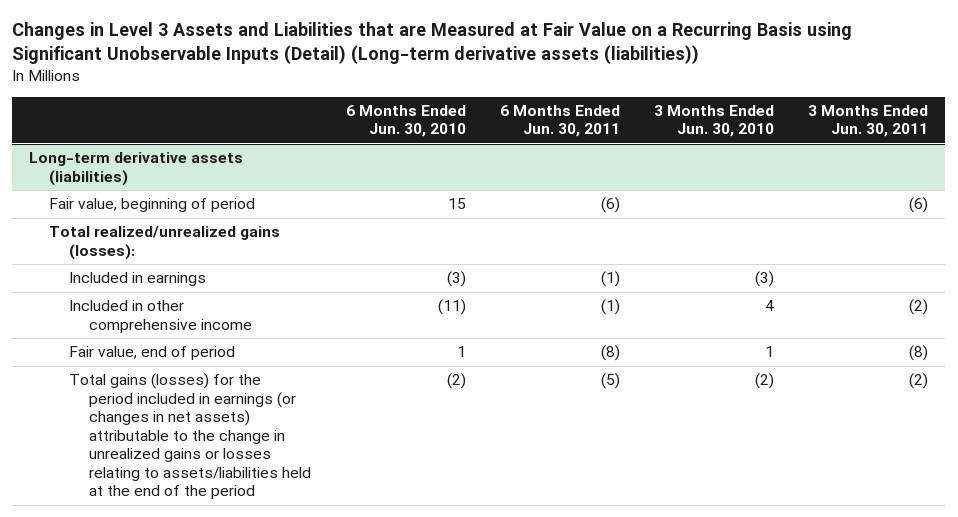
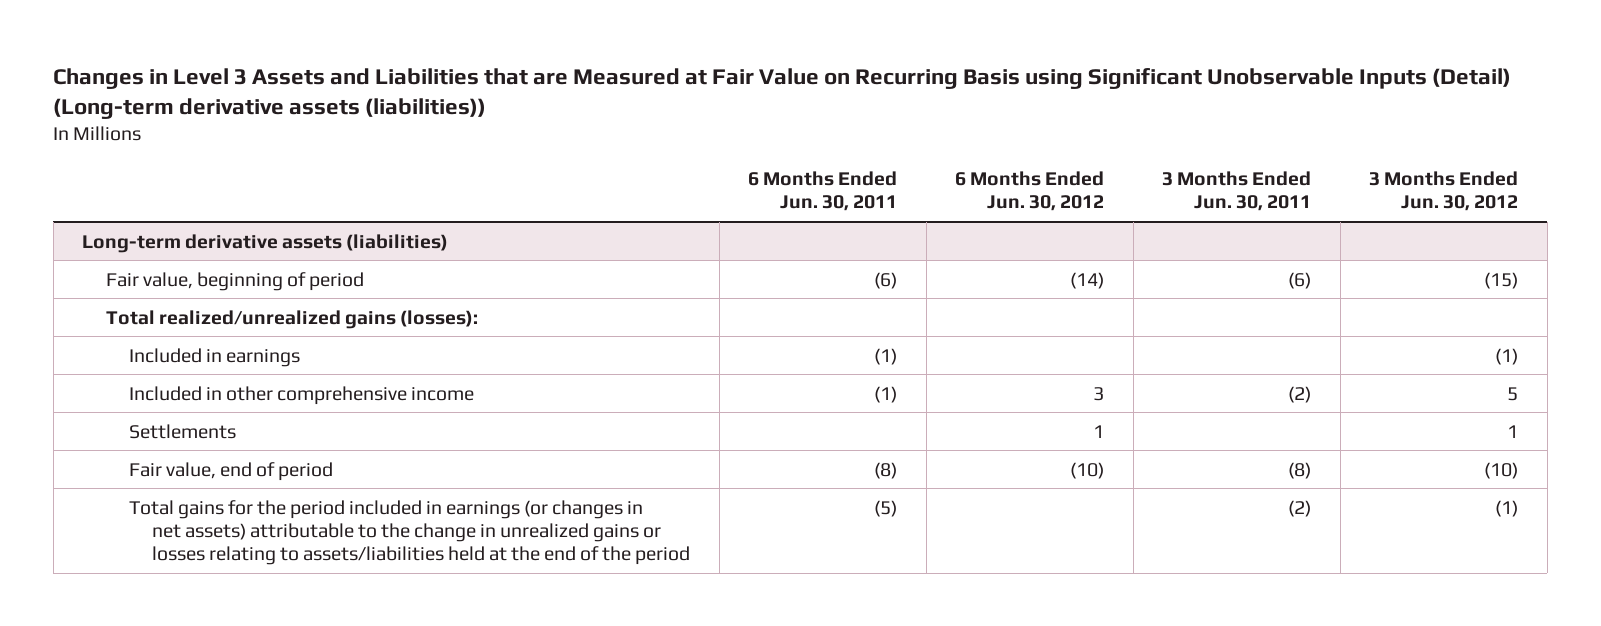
[12,22,853,65] Changes in Level 3 Assets and Liabilities that are Measured at Fair Value on a Recurring Basis using Significant Unobservable Inputs (Detail) (Long-term derivative assets (liabilities)) -> [53,67,1512,119] Changes in Level 3 Assets and Liabilities that are Measured at Fair Value on Recurring Basis using Significant Unobservable Inputs (Detail) (Long-term derivative assets (liabilities))
[345,104,466,138] 6 Months Ended Jun. 30, 2010 -> none
[654,104,775,138] 3 Months Ended Jun. 30, 2010 -> none
none -> [955,171,1105,212] 6 Months Ended Jun. 30, 2012
none -> [1369,171,1519,212] 3 Months Ended Jun. 30, 2012
none -> [128,423,236,439] Settlements
[69,373,312,500] Total gains (losses) for the period included in earnings (or changes in net assets) attributable to the change in unrealized gains or losses relating to assets/liabilities held at the end of the period -> [128,499,690,566] Total gains for the period included in earnings (or changes in net assets) attributable to the change in unrealized gains or losses relating to assets/liabilities held at the end of the period

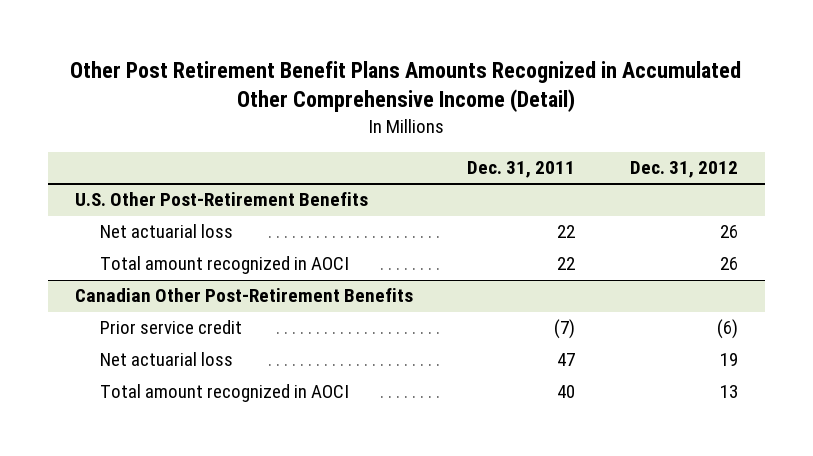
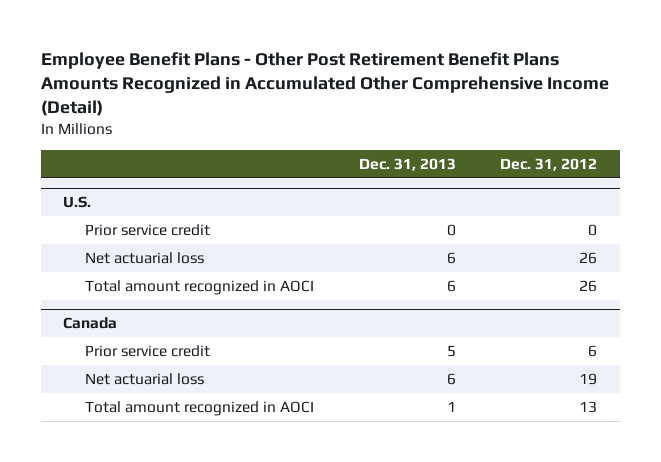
[70,60,742,113] Other Post Retirement Benefit Plans Amounts Recognized in Accumulated Other Comprehensive Income (Detail) -> [40,52,609,117] Employee Benefit Plans - Other Post Retirement Benefit Plans Amounts Recognized in Accumulated Other Comprehensive Income (Detail)
[467,161,576,179] Dec. 31, 2011 -> none
none -> [358,157,456,171] Dec. 31, 2013
[75,192,369,207] U.S. Other Post-Retirement Benefits -> none
none -> [63,196,92,209] U.S.
none -> [85,224,211,237] Prior service credit
[75,288,414,303] Canadian Other Post-Retirement Benefits -> none
none -> [63,317,118,330] Canada
[716,319,738,340] (6) -> [588,345,598,358] 6

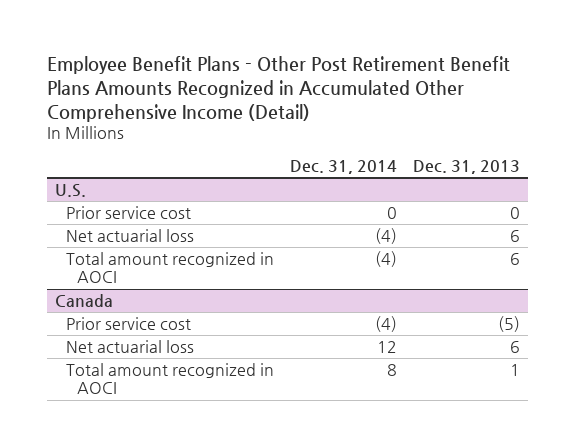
[500,157,598,171] Dec. 31, 2012 -> none
none -> [290,159,398,174] Dec. 31, 2014
[85,224,211,237] Prior service credit -> [65,206,191,220] Prior service cost
[85,345,211,358] Prior service credit -> [65,317,191,331] Prior service cost
[446,345,456,358] 5 -> [498,316,521,333] (5)

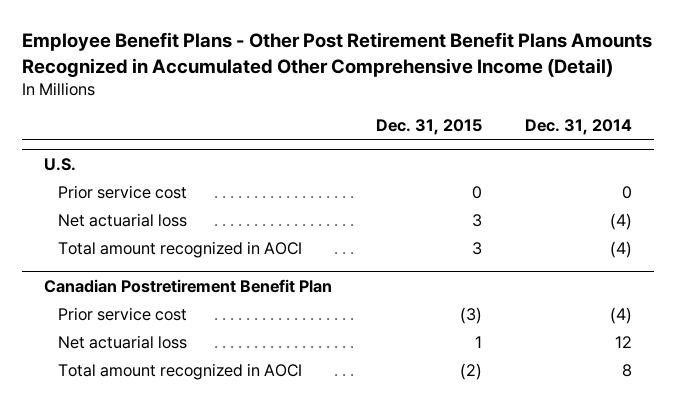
[413,159,521,174] Dec. 31, 2013 -> none
none -> [375,119,482,136] Dec. 31, 2015
[54,294,113,308] Canada -> [43,278,332,293] Canadian Postretirement Benefit Plan

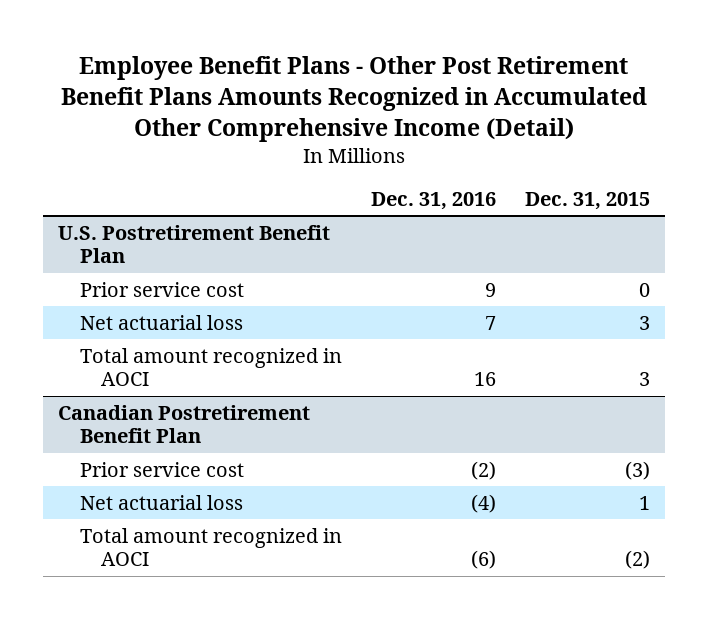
[525,119,633,136] Dec. 31, 2014 -> none
none -> [370,191,496,210] Dec. 31, 2016
[43,157,76,171] U.S. -> [58,224,331,264] U.S. Postretirement Benefit Plan

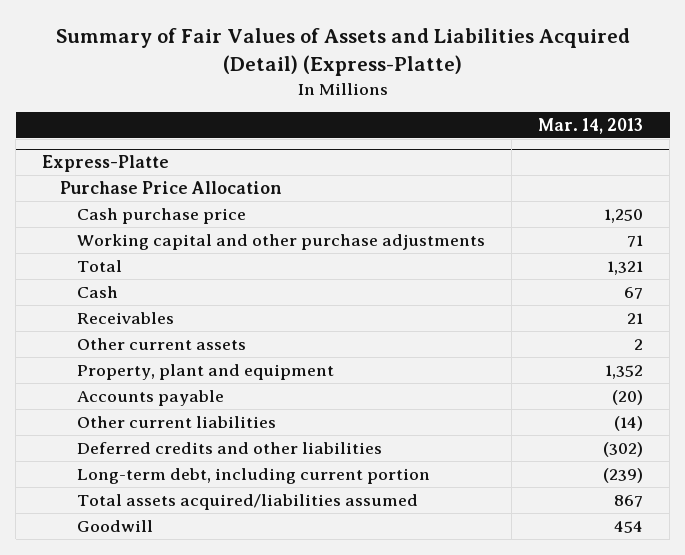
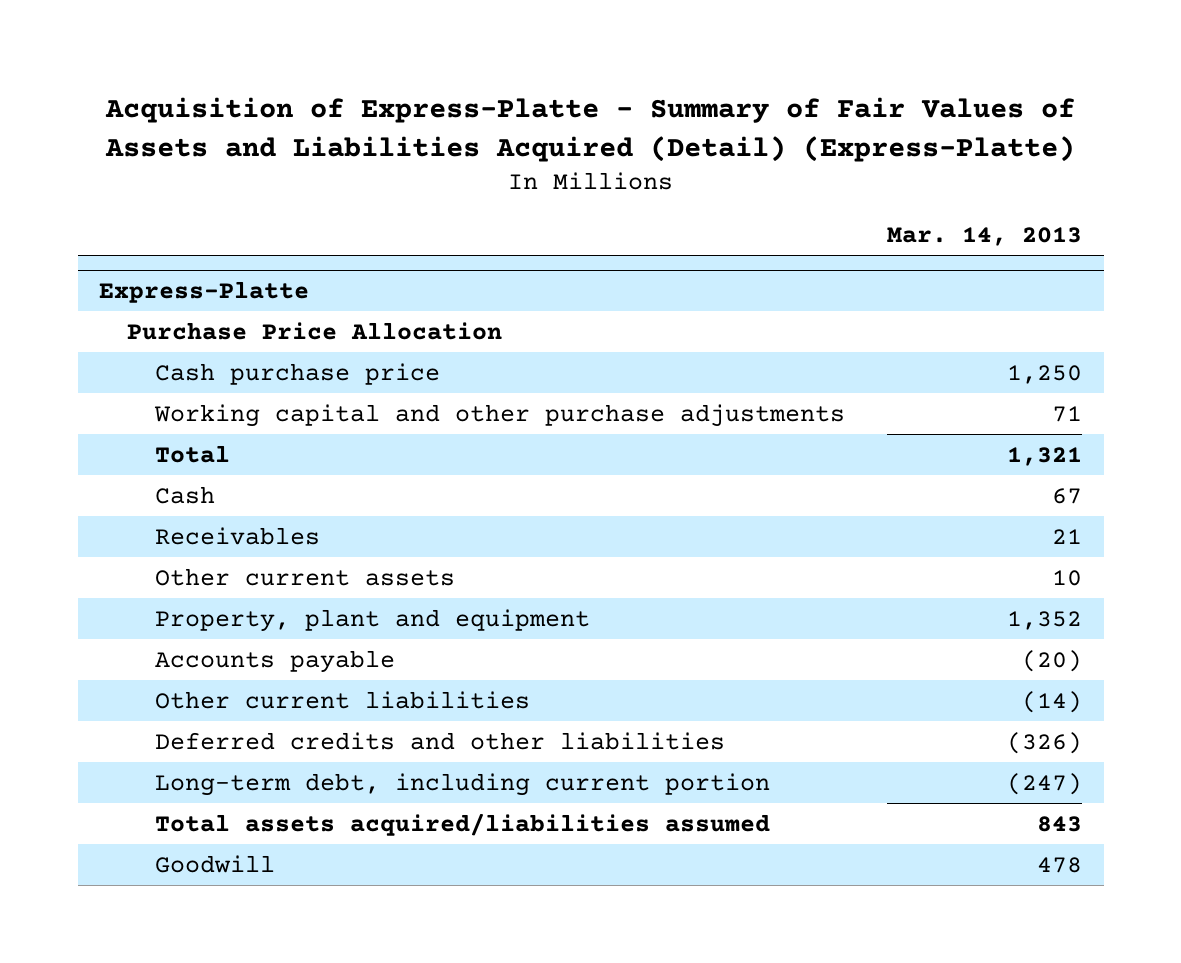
[55,28,630,76] Summary of Fair Values of Assets and Liabilities Acquired (Detail) (Express-Platte) -> [104,96,1075,162] Acquisition of Express-Platte - Summary of Fair Values of Assets and Liabilities Acquired (Detail) (Express-Platte)
[634,338,644,350] 2 -> [1052,569,1083,586] 10
[603,441,644,457] (302) -> [1007,731,1083,754] (326)
[603,467,644,483] (239) -> [1007,772,1083,795] (247)
[614,494,644,507] 867 -> [1037,815,1083,832] 843
[614,520,644,533] 454 -> [1037,856,1083,873] 478

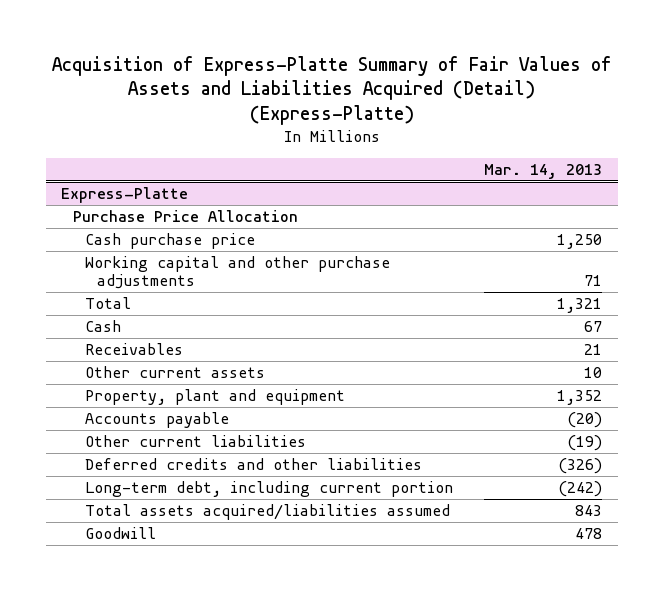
[104,96,1075,162] Acquisition of Express-Platte - Summary of Fair Values of Assets and Liabilities Acquired (Detail) (Express-Platte) -> [51,55,612,126] Acquisition of Express-Platte Summary of Fair Values of Assets and Liabilities Acquired (Detail) (Express-Platte)
[1022,690,1083,713] (14) -> [567,434,603,451] (19)
[1007,772,1083,795] (247) -> [558,480,603,497] (242)

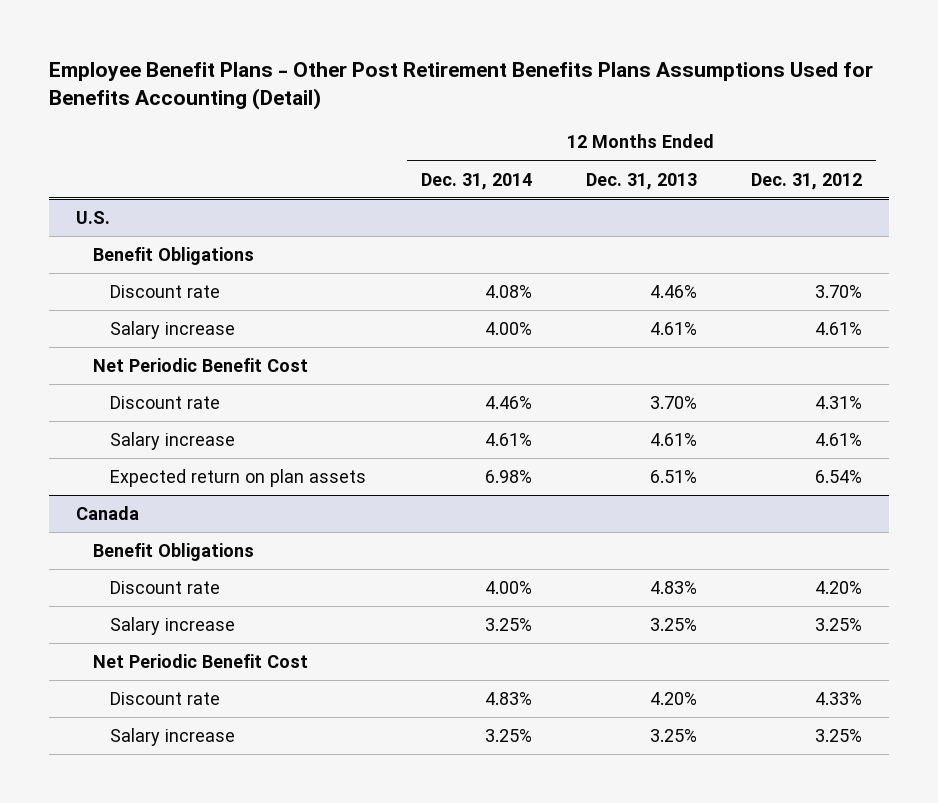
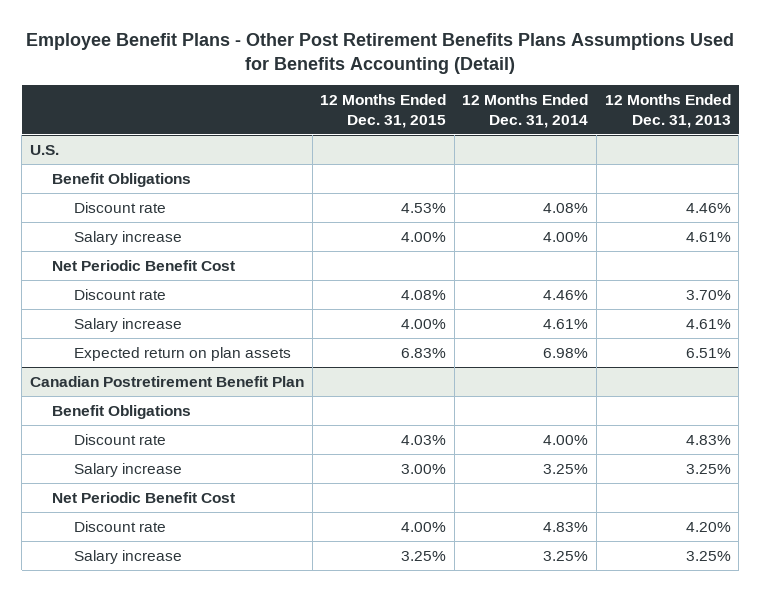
[751,172,863,190] Dec. 31, 2012 -> none
none -> [320,94,447,128] 12 Months Ended Dec. 31, 2015
[75,506,139,521] Canada -> [29,375,304,387] Canadian Postretirement Benefit Plan

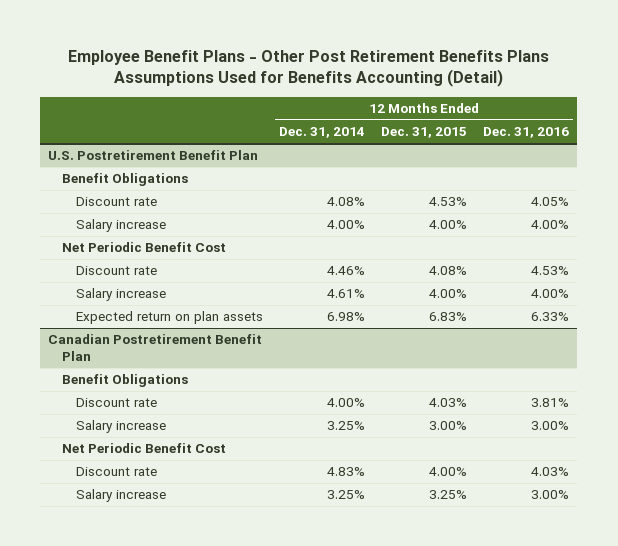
[604,94,731,128] 12 Months Ended Dec. 31, 2013 -> none
none -> [483,127,570,139] Dec. 31, 2016
[29,144,59,155] U.S. -> [48,150,259,161] U.S. Postretirement Benefit Plan

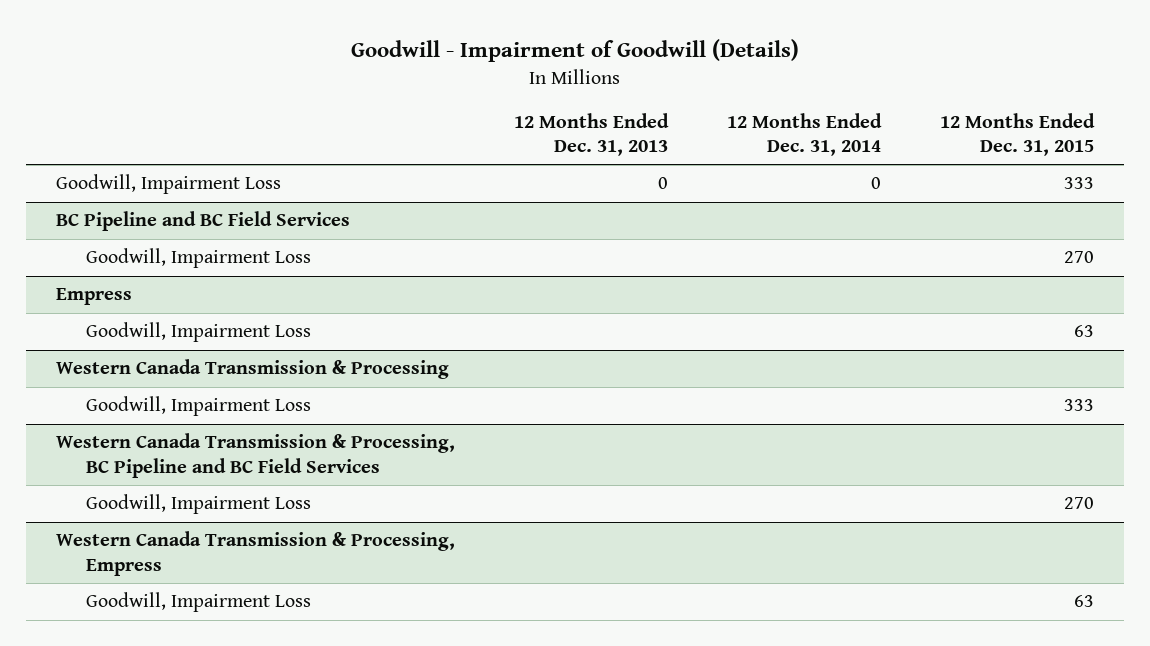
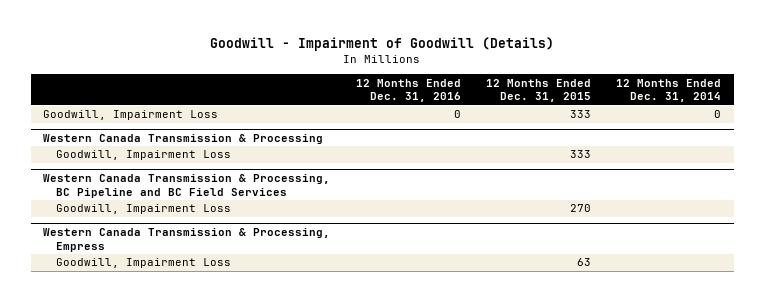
[513,112,669,157] 12 Months Ended Dec. 31, 2013 -> none
none -> [355,78,461,103] 12 Months Ended Dec. 31, 2016
[55,211,350,232] BC Pipeline and BC Field Services -> none
[86,248,312,269] Goodwill, Impairment Loss -> none
[55,288,132,306] Empress -> none
[86,322,312,343] Goodwill, Impairment Loss -> none

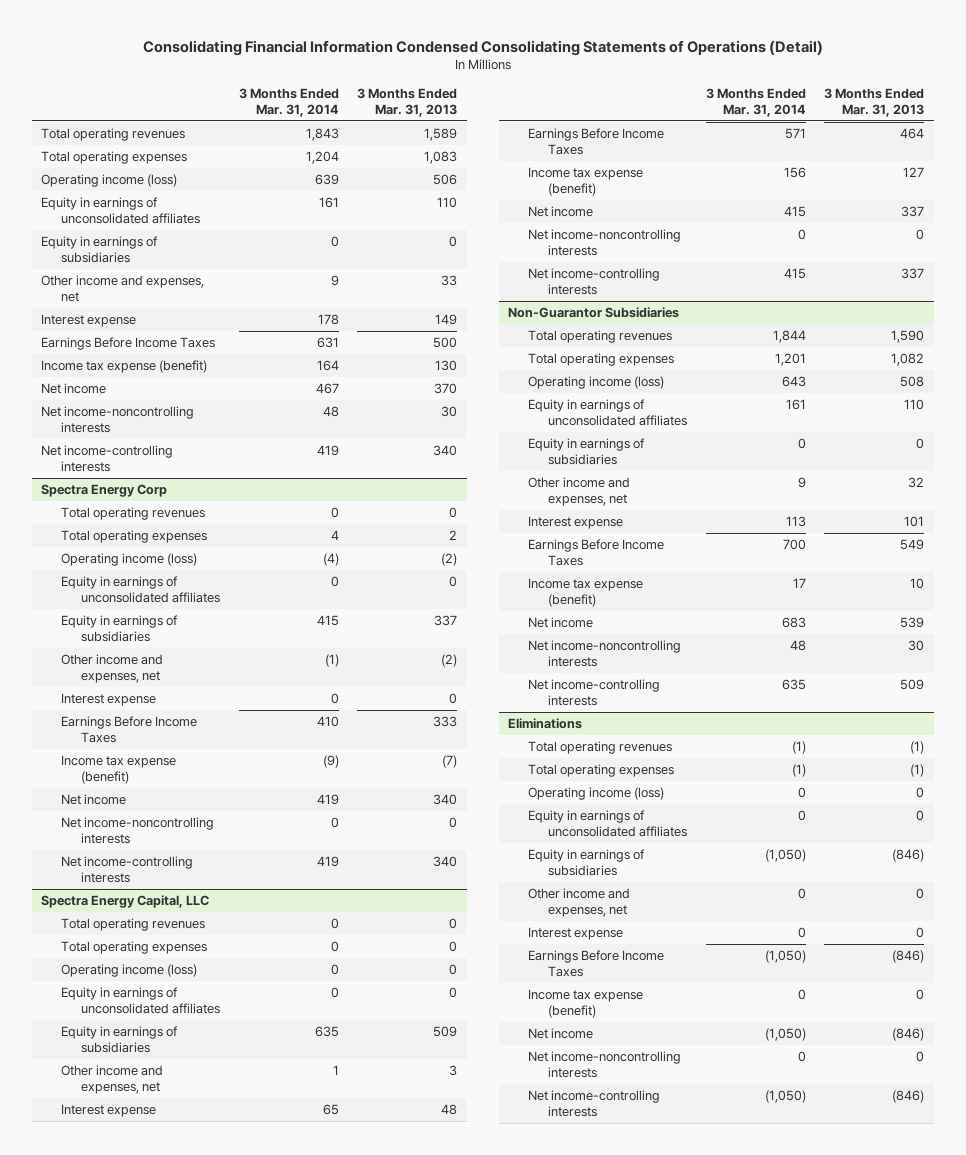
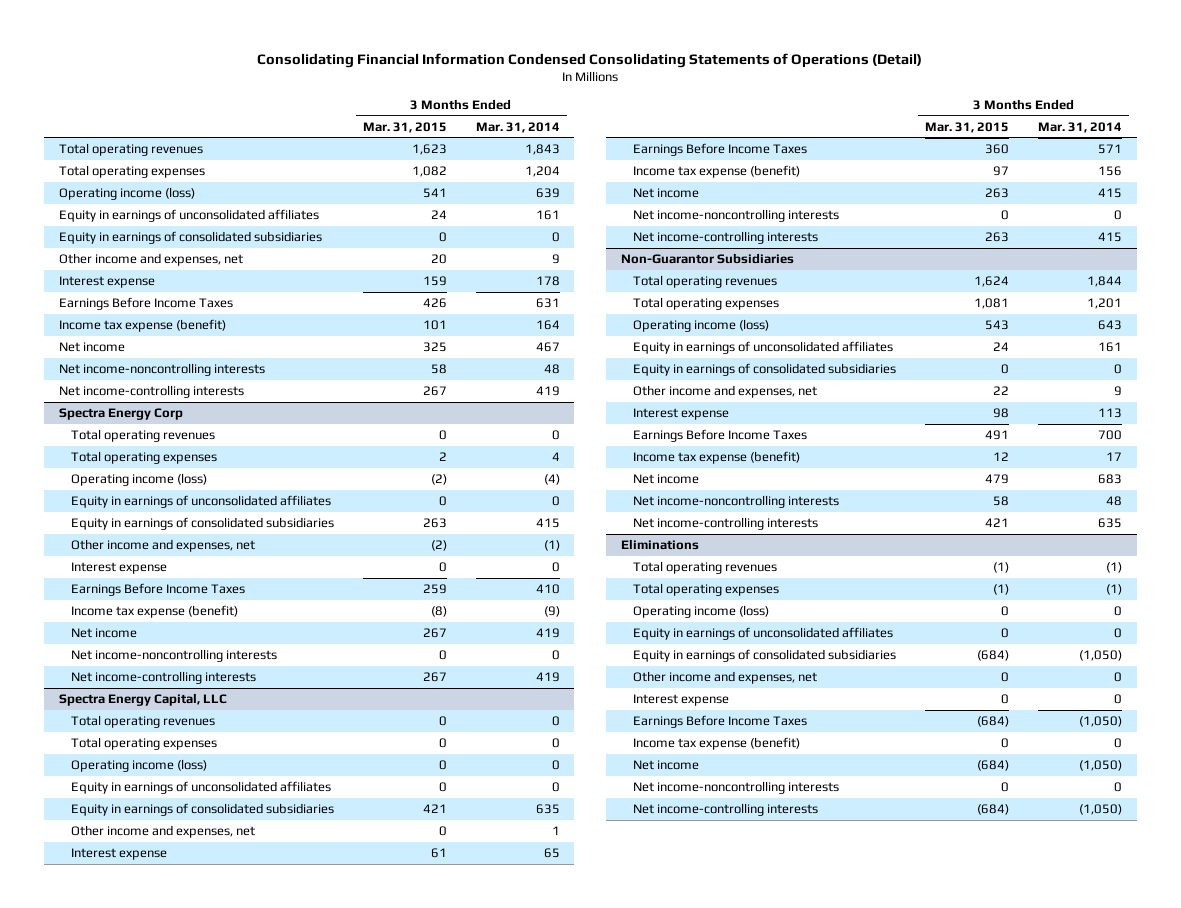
[357,87,458,117] 3 Months Ended Mar. 31, 2013 -> none
none -> [362,121,447,133] Mar. 31, 2015
[41,235,159,263] Equity in earnings of subsidiaries -> [58,230,322,244] Equity in earnings of consolidated subsidiaries
[61,614,179,642] Equity in earnings of subsidiaries -> [70,516,334,530] Equity in earnings of consolidated subsidiaries
[61,1025,179,1053] Equity in earnings of subsidiaries -> [70,802,334,816] Equity in earnings of consolidated subsidiaries
[528,437,646,465] Equity in earnings of subsidiaries -> [632,362,896,376] Equity in earnings of consolidated subsidiaries
[528,848,646,876] Equity in earnings of subsidiaries -> [632,648,896,662] Equity in earnings of consolidated subsidiaries

